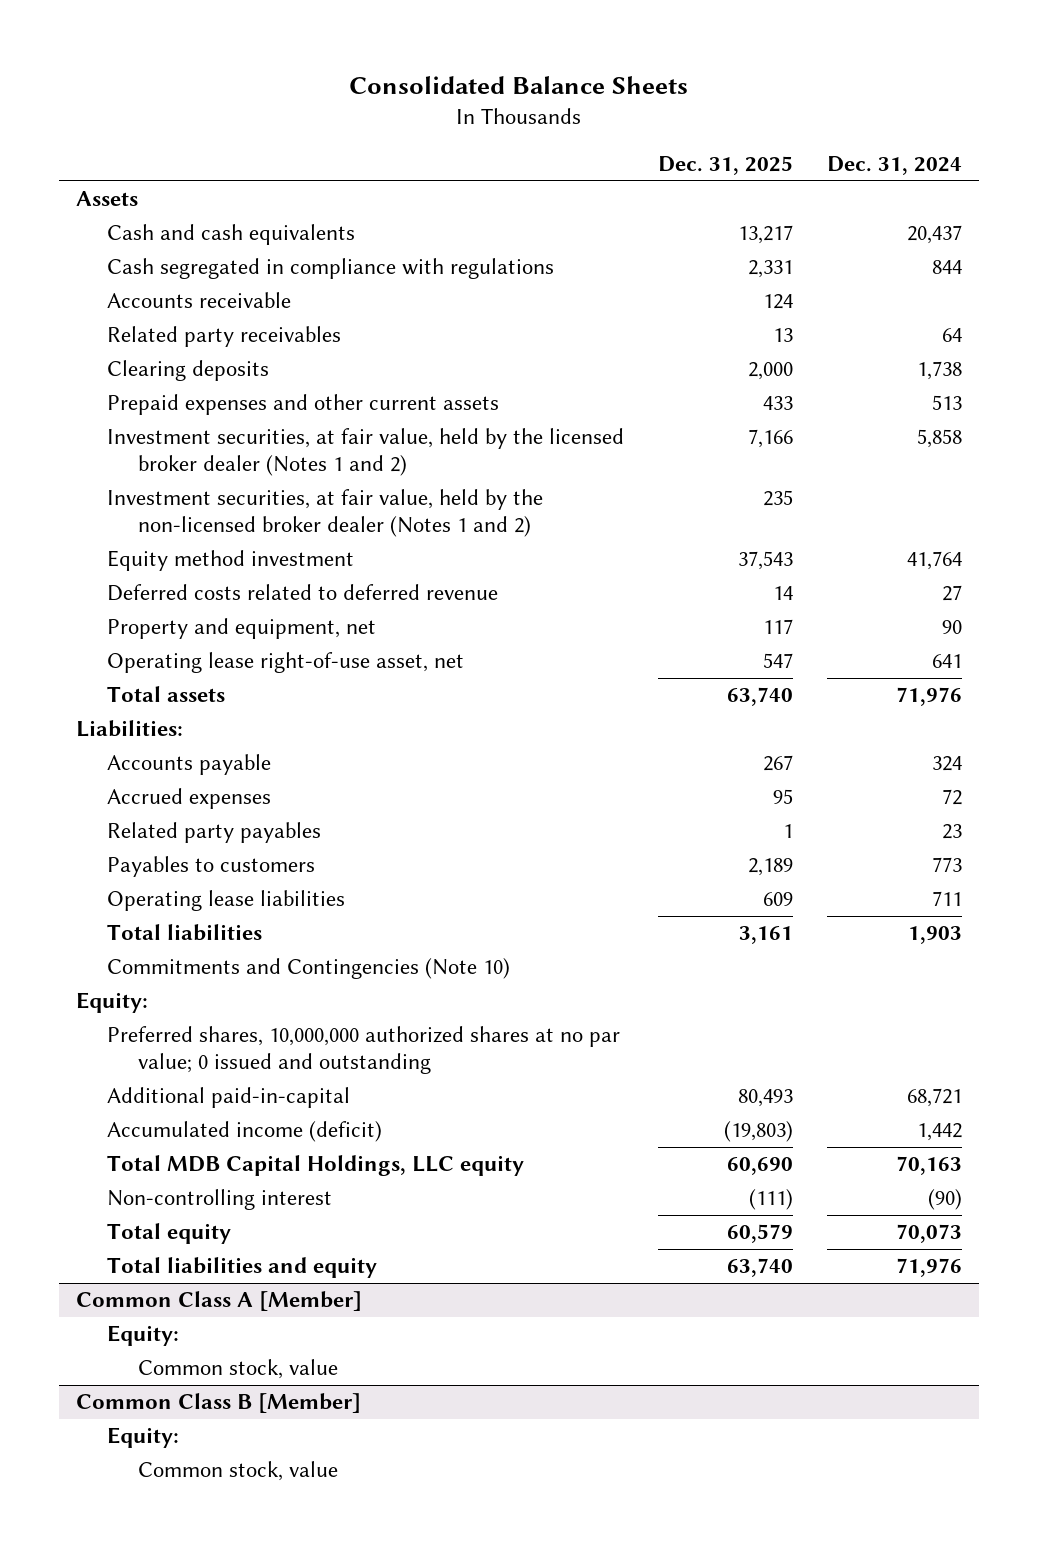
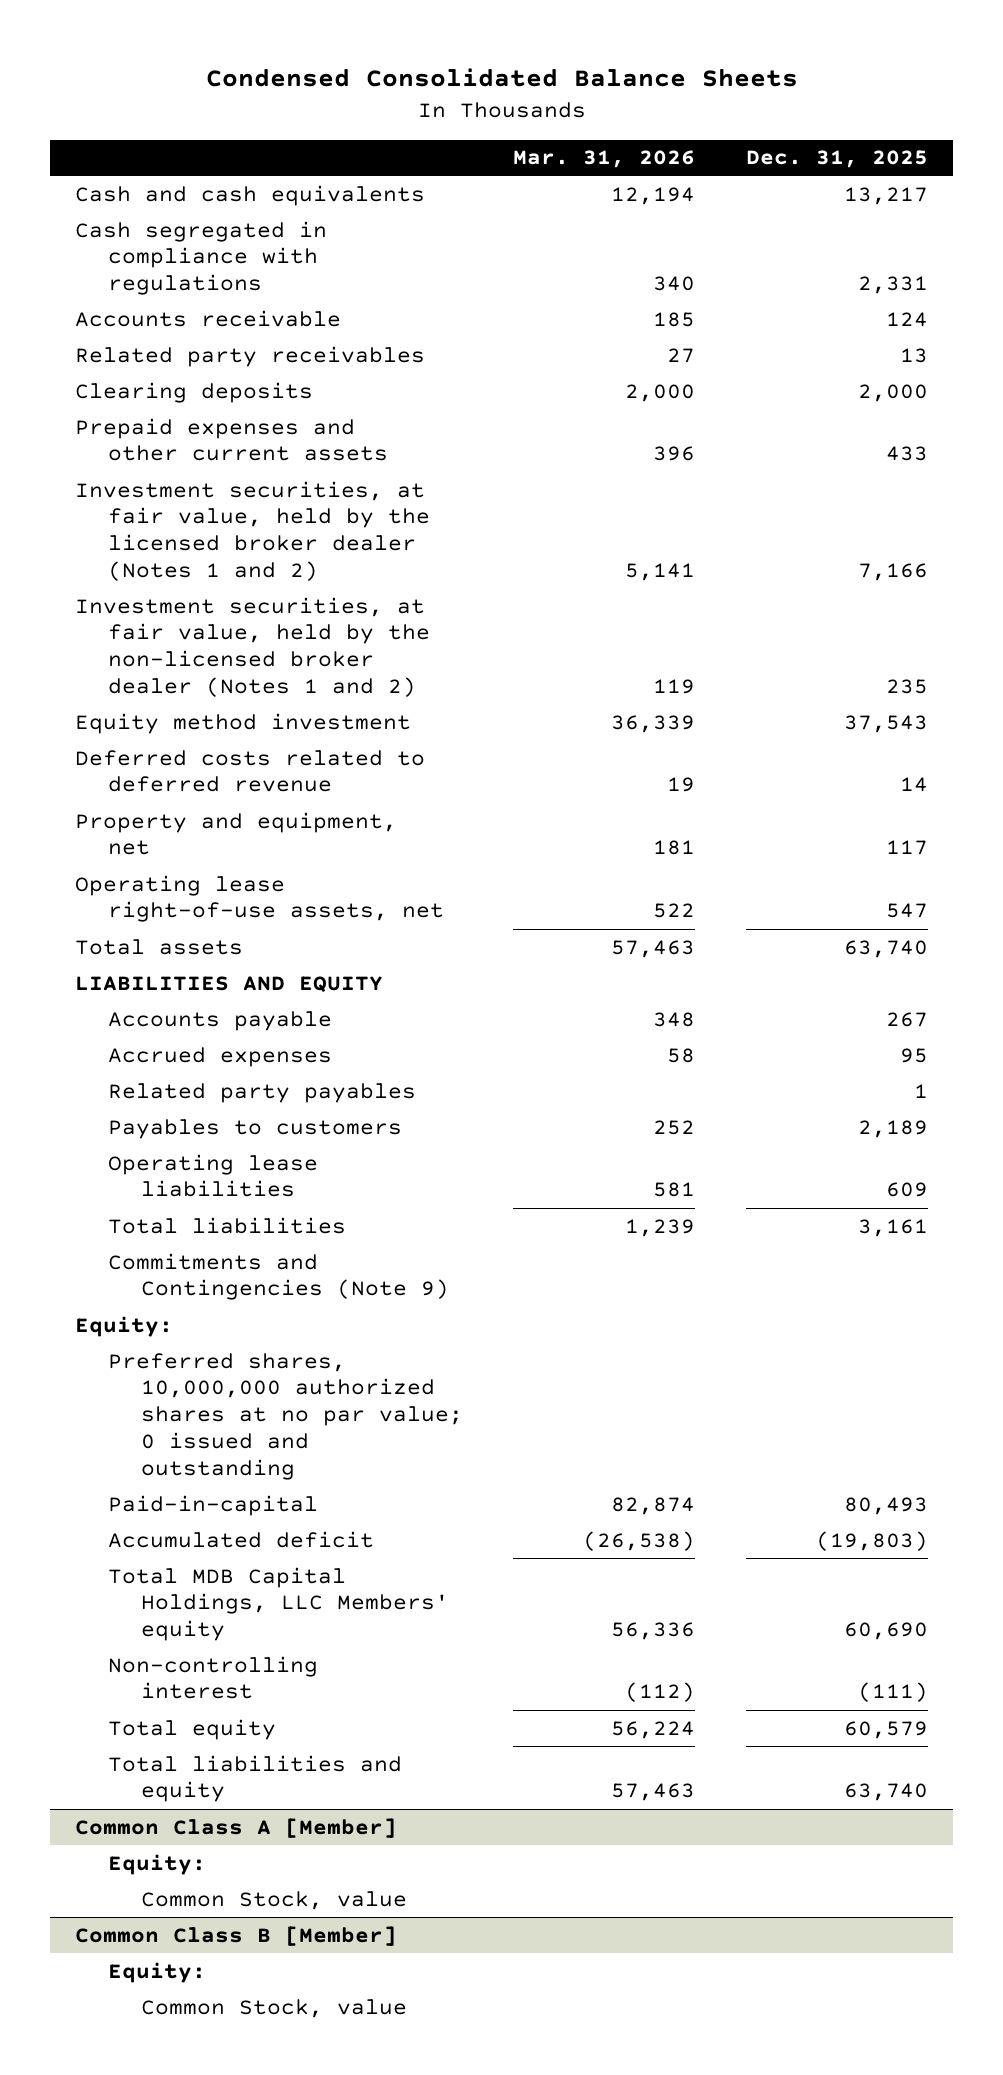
[349,76,689,95] Consolidated Balance Sheets -> [205,67,798,87] Condensed Consolidated Balance Sheets
[827,156,963,176] Dec. 31, 2024 -> none
none -> [513,150,696,169] Mar. 31, 2026
[76,191,139,207] Assets -> none
[106,652,464,674] Operating lease right-of-use asset, net -> [75,874,444,923] Operating lease right-of-use assets, net
[76,720,184,738] Liabilities: -> none
none -> [75,975,384,993] LIABILITIES AND EQUITY
[106,958,510,980] Commitments and Contingencies (Note 10) -> [107,1252,449,1301] Commitments and Contingencies (Note 9)
[106,1087,350,1109] Additional paid-in-capital -> [107,1494,318,1516] Paid-in-capital
[106,1121,382,1143] Accumulated income (deficit) -> [107,1530,374,1548] Accumulated deficit
[106,1155,524,1177] Total MDB Capital Holdings, LLC equity -> [107,1566,449,1642] Total MDB Capital Holdings, LLC Members' equity
[137,1359,338,1380] Common stock, value -> [140,1890,407,1910] Common Stock, value
[137,1461,338,1482] Common stock, value -> [140,1998,407,2018] Common Stock, value

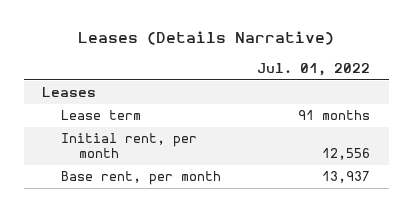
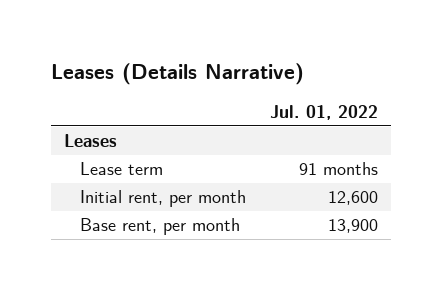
[322,148,371,161] 12,556 -> [328,191,379,206] 12,600
[322,171,371,184] 13,937 -> [328,219,379,234] 13,900

